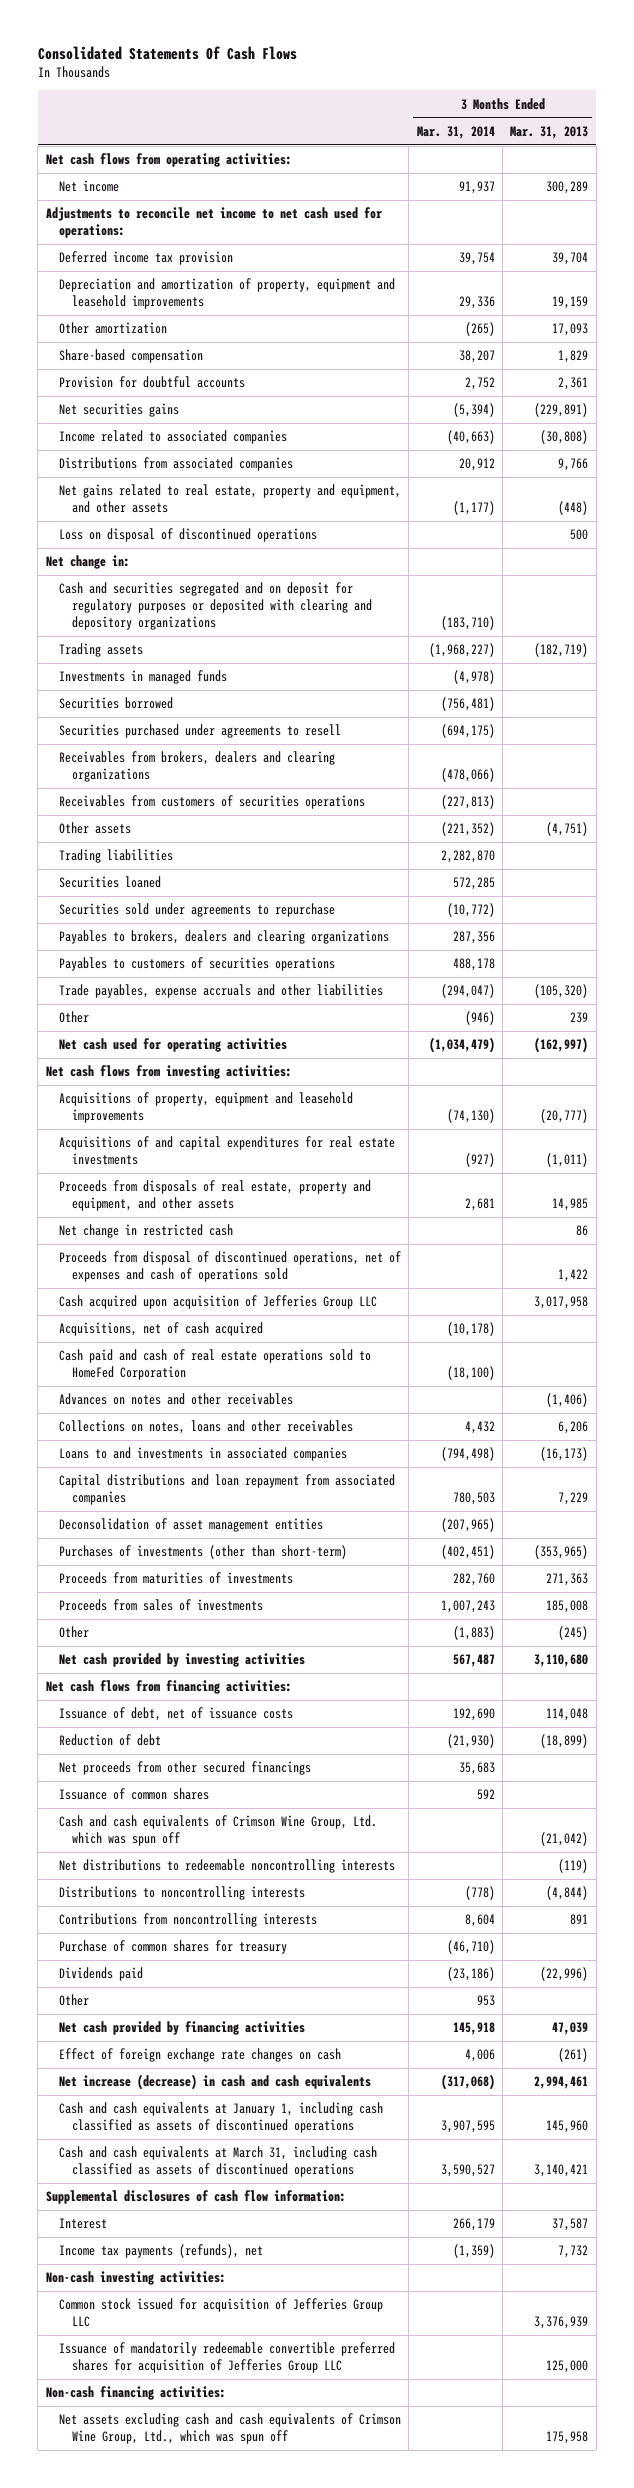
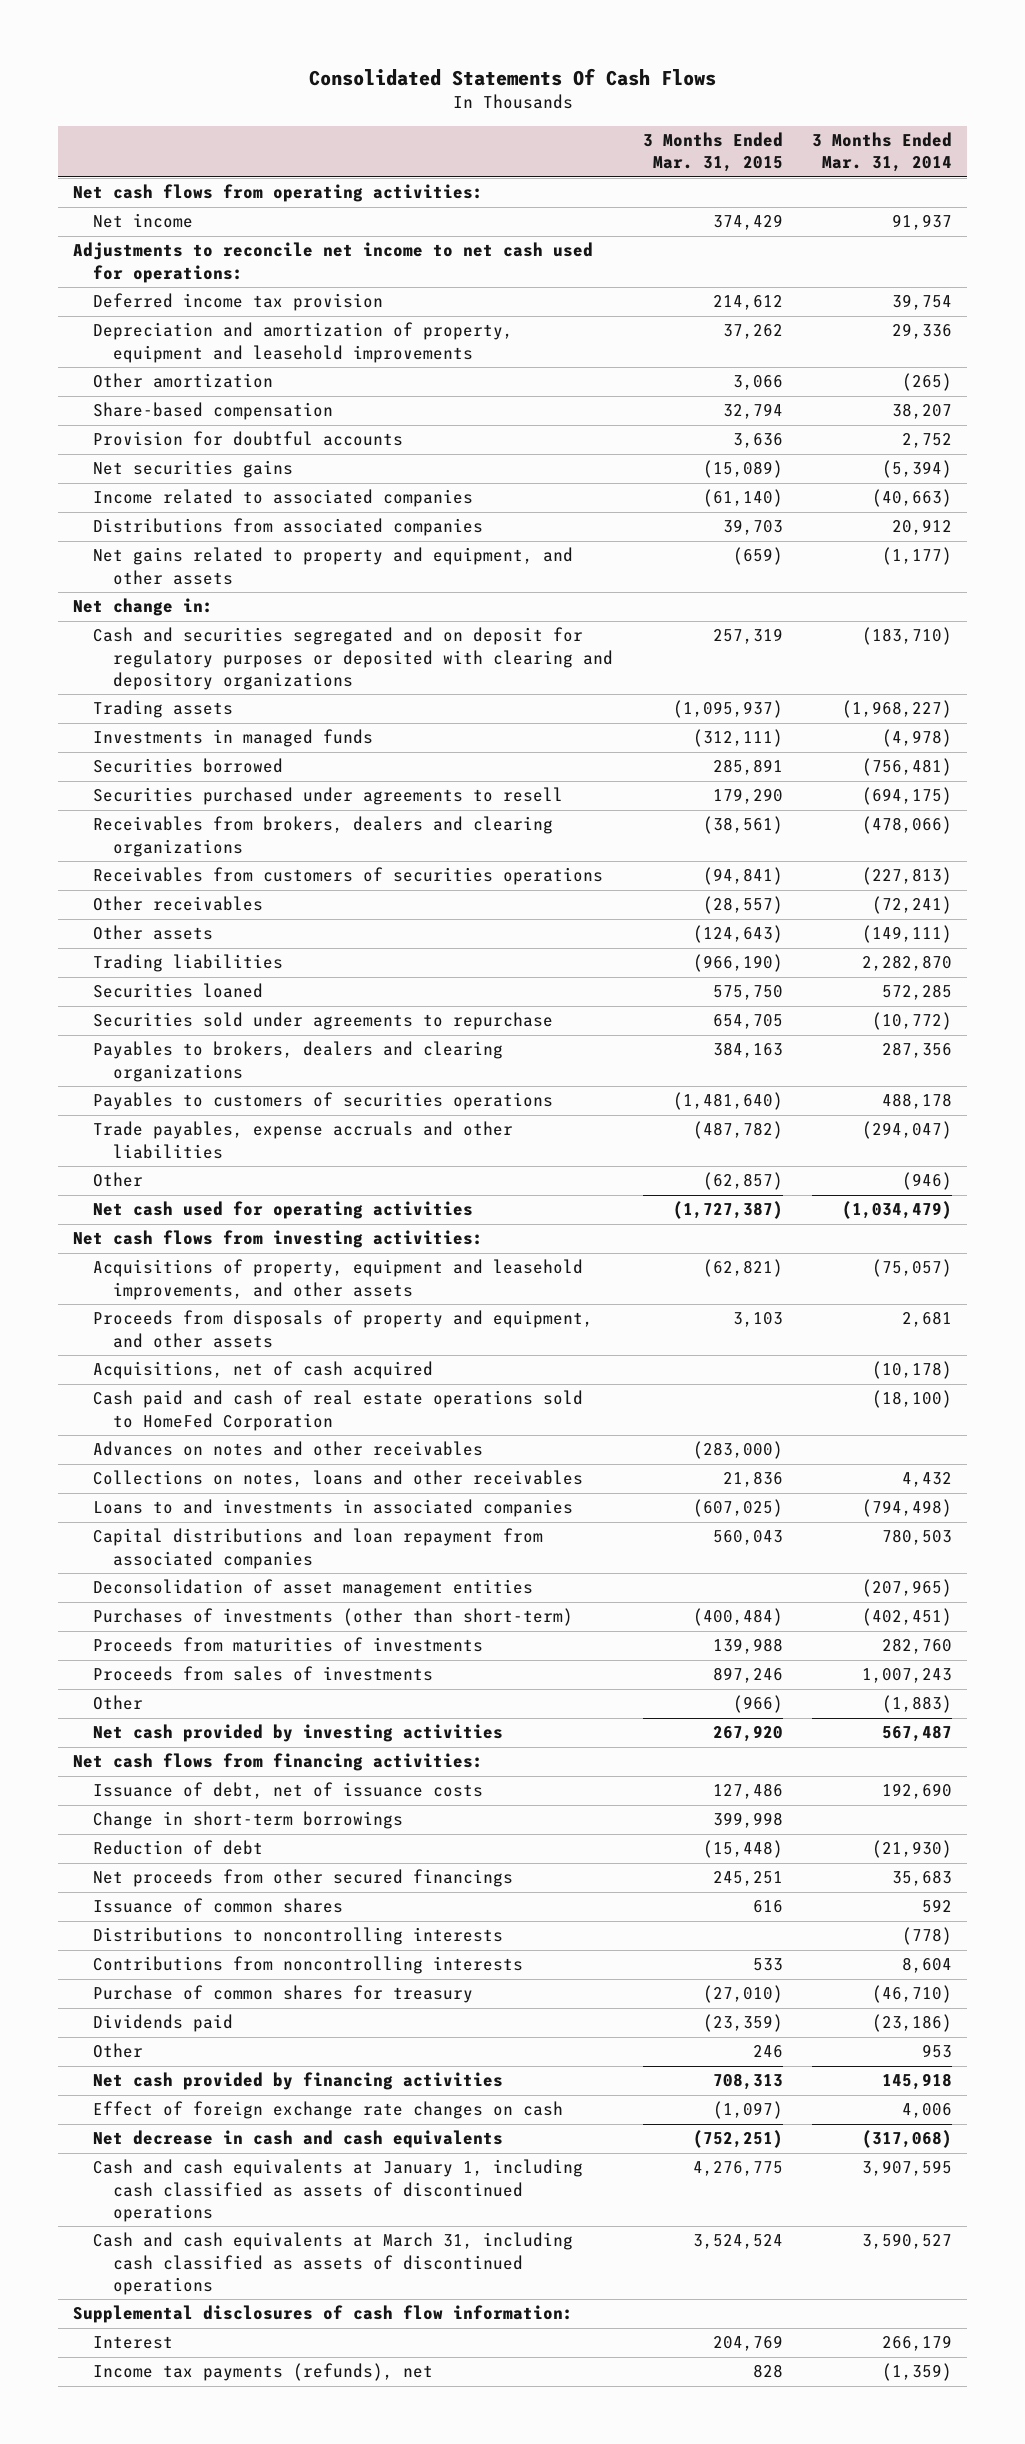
[510,125,589,139] Mar. 31, 2013 -> none
none -> [642,132,783,173] 3 Months Ended Mar. 31, 2015
[58,528,317,543] Loss on disposal of discontinued operations -> none
[58,484,401,514] Net gains related to real estate, property and equipment, and other assets -> [93,547,574,585] Net gains related to property and equipment, and other assets
none -> [93,896,264,912] Other receivables
[440,822,495,837] (221,352) -> [862,925,953,944] (149,111)
[58,1136,395,1166] Acquisitions of and capital expenditures for real estate investments -> none
[58,1224,233,1239] Net change in restricted cash -> none
[58,1251,401,1283] Proceeds from disposal of discontinued operations, net of expenses and cash of operations sold -> none
[58,1295,377,1310] Cash acquired upon acquisition of Jefferies Group LLC -> none
[58,1092,353,1124] Acquisitions of property, equipment and leasehold improvements -> [93,1259,584,1300] Acquisitions of property, equipment and leasehold improvements, and other assets
[446,1109,495,1124] (74,130) -> [872,1259,953,1278] (75,057)
[58,1180,371,1212] Proceeds from disposals of real estate, property and equipment, and other assets -> [93,1310,594,1348] Proceeds from disposals of property and equipment, and other assets
none -> [93,1811,404,1830] Change in short-term borrowings
[58,1815,377,1847] Cash and cash equivalents of Crimson Wine Group, Ltd. which was spun off -> none
[58,1859,395,1874] Net distributions to redeemable noncontrolling interests -> none
[58,2074,371,2091] Net increase (decrease) in cash and cash equivalents -> [93,2130,504,2149] Net decrease in cash and cash equivalents
[45,2271,226,2286] Non-cash investing activities: -> none
[58,2298,383,2328] Common stock issued for acquisition of Jefferies Group LLC -> none
[58,2342,395,2374] Issuance of mandatorily redeemable convertible preferred shares for acquisition of Jefferies Group LLC -> none
[45,2386,226,2401] Non-cash financing activities: -> none
[58,2413,401,2445] Net assets excluding cash and cash equivalents of Crimson Wine Group, Ltd., which was spun off -> none

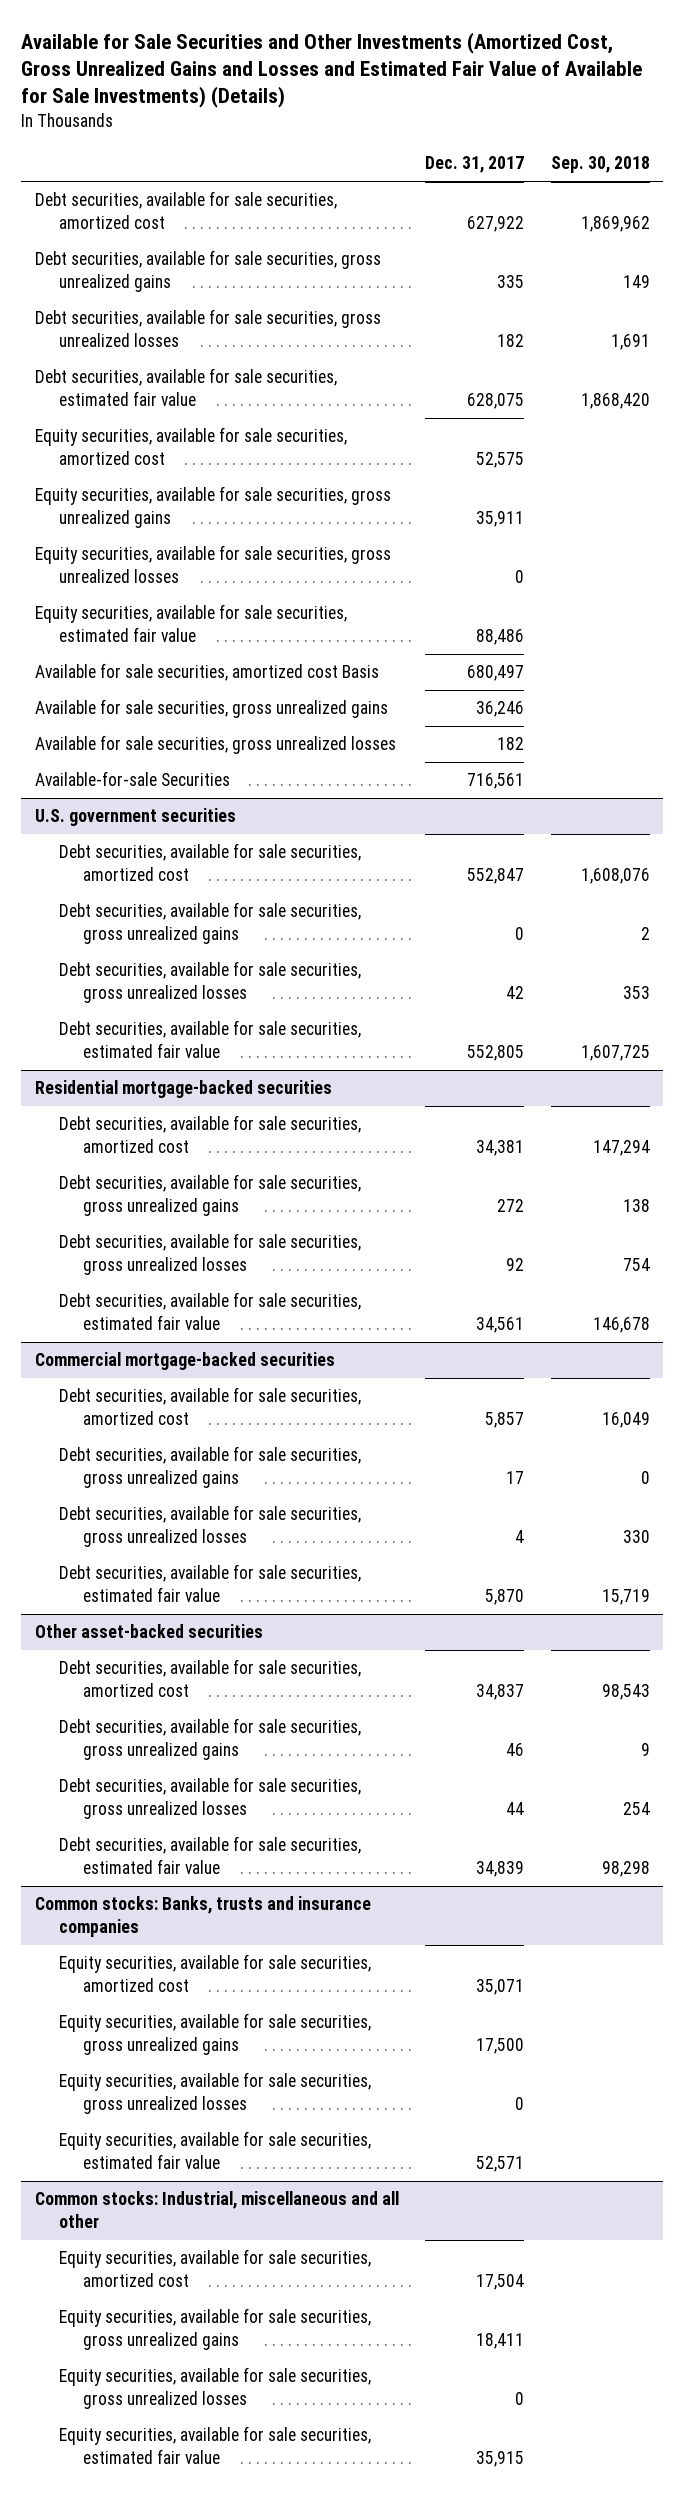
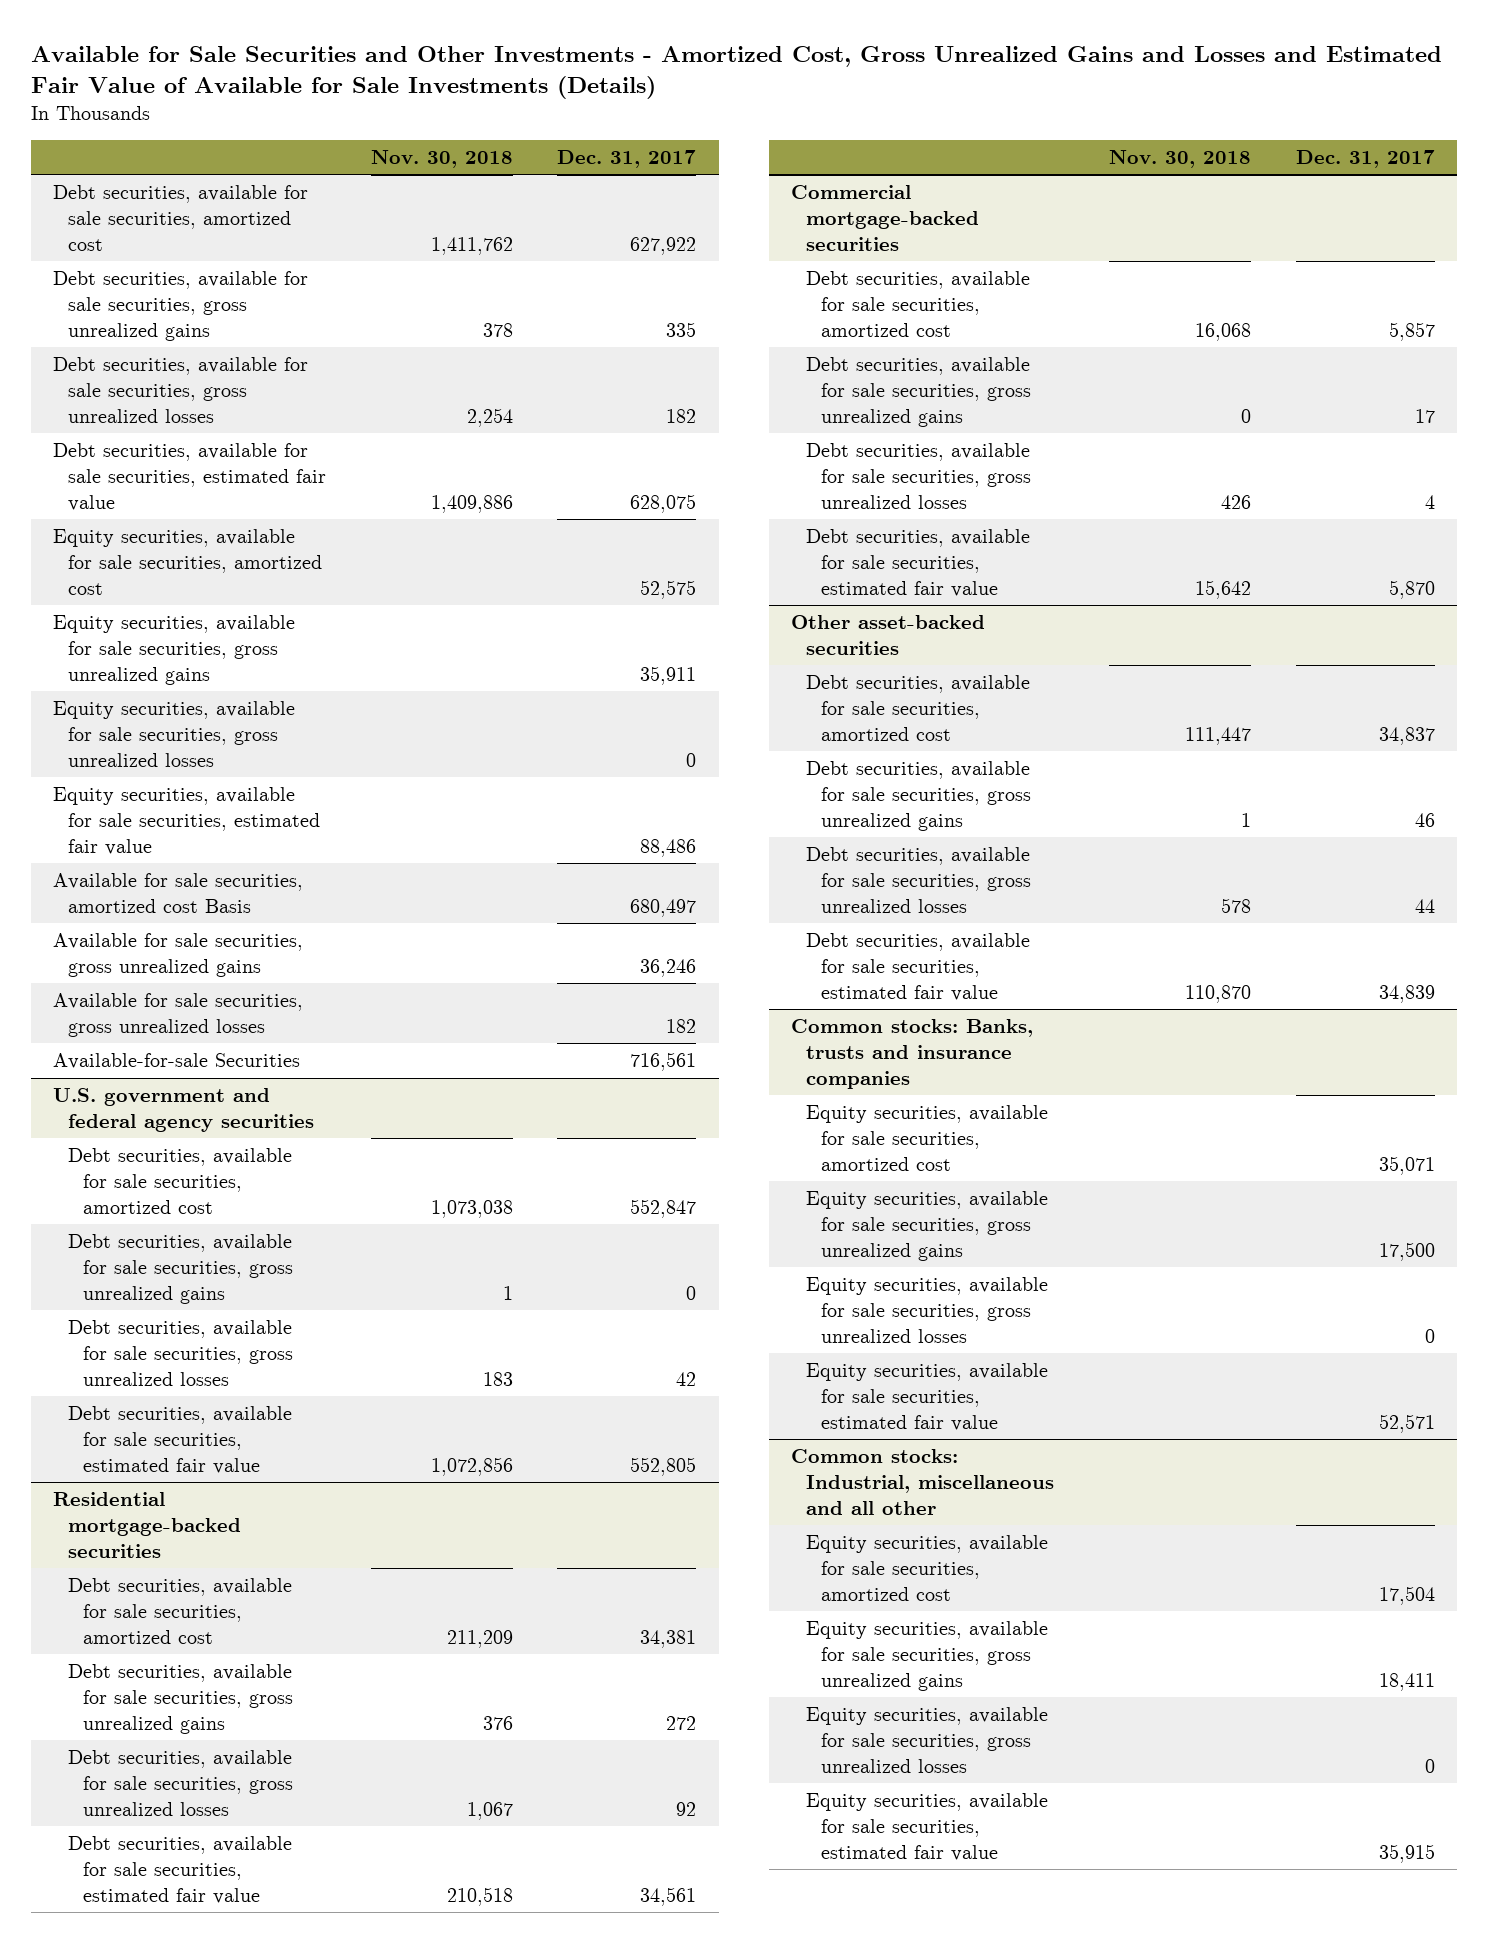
[21,31,643,109] Available for Sale Securities and Other Investments (Amortized Cost, Gross Unrealized Gains and Losses and Estimated Fair Value of Available for Sale Investments) (Details) -> [30,45,1442,99] Available for Sale Securities and Other Investments - Amortized Cost, Gross Unrealized Gains and Losses and Estimated Fair Value of Available for Sale Investments (Details)
[550,156,650,174] Sep. 30, 2018 -> none
none -> [370,150,513,169] Nov. 30, 2018
[34,808,236,827] U.S. government securities -> [52,1088,314,1132] U.S. government and federal agency securities

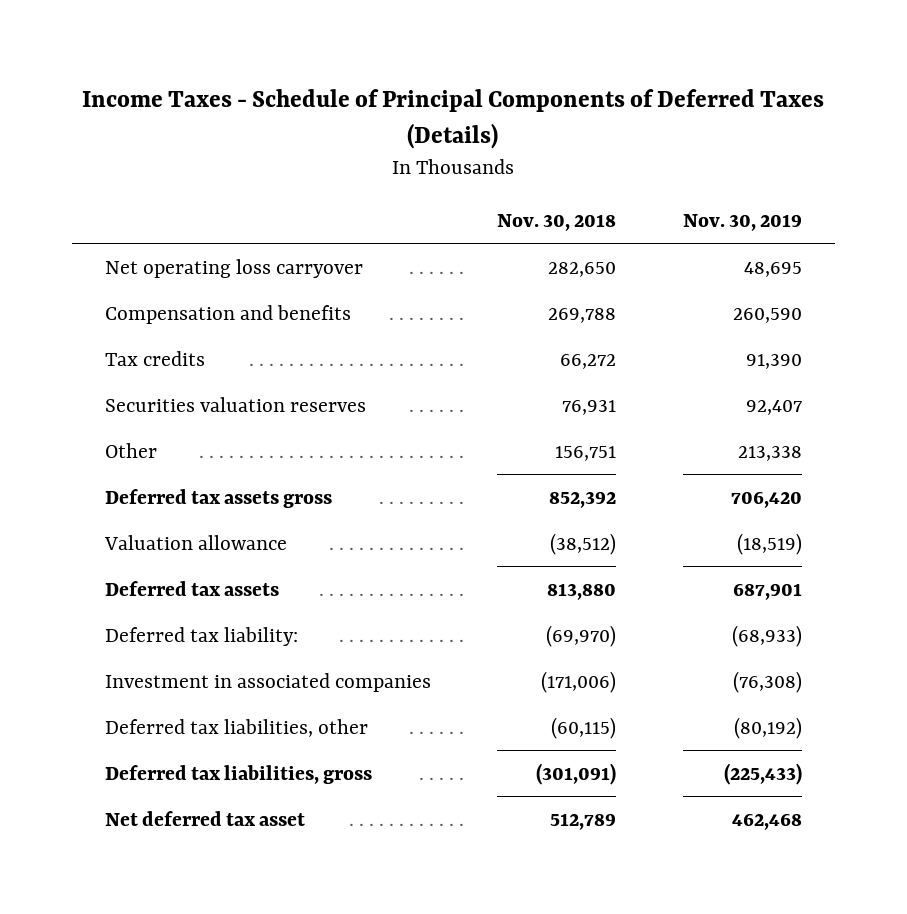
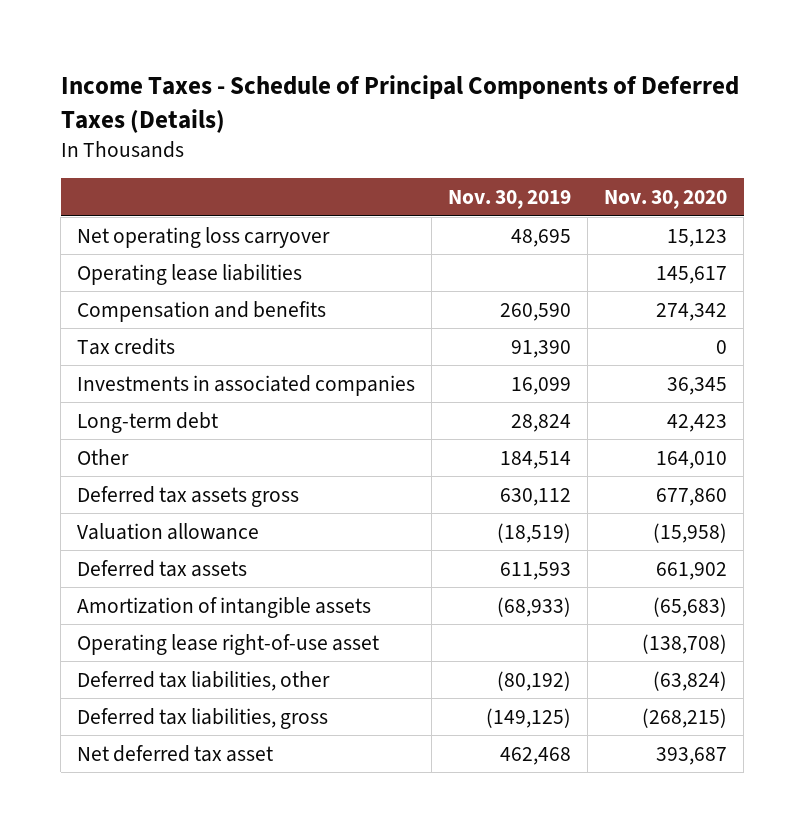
[497,213,617,231] Nov. 30, 2018 -> none
none -> [604,190,728,210] Nov. 30, 2020
none -> [77,263,303,285] Operating lease liabilities
[104,396,366,412] Securities valuation reserves -> none
none -> [77,374,416,396] Investments in associated companies
none -> [77,411,219,433] Long-term debt
[737,445,802,461] 213,338 -> [500,450,572,469] 184,514
[730,490,802,508] 706,420 -> [500,487,572,506] 630,112
[104,672,431,692] Investment in associated companies -> none
[732,582,802,600] 687,901 -> [500,561,572,580] 611,593
[104,626,298,646] Deferred tax liability: -> [77,596,372,618] Amortization of intangible assets
none -> [77,633,380,655] Operating lease right-of-use asset
[723,762,802,785] (225,433) -> [486,707,572,728] (149,125)

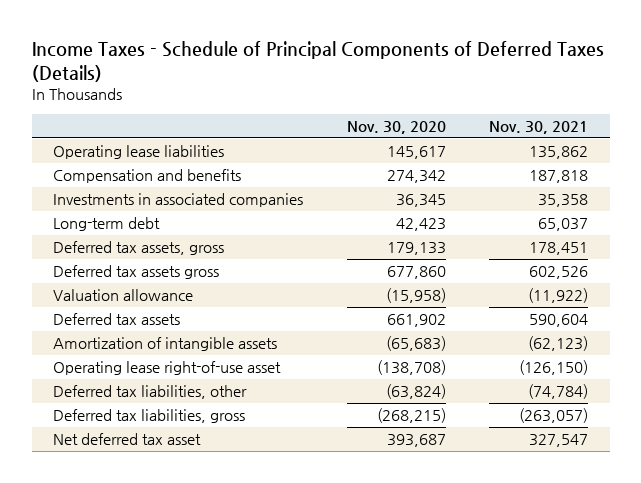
[448,190,572,210] Nov. 30, 2019 -> none
none -> [488,121,588,135] Nov. 30, 2021
[77,226,331,248] Net operating loss carryover -> none
[77,337,176,355] Tax credits -> none
[77,448,130,465] Other -> none
none -> [53,241,225,256] Deferred tax assets, gross

